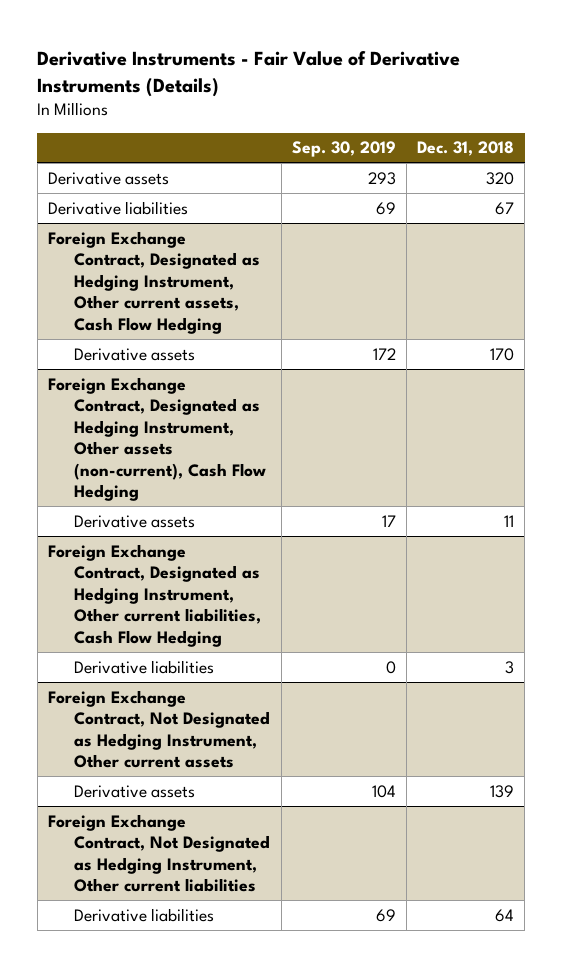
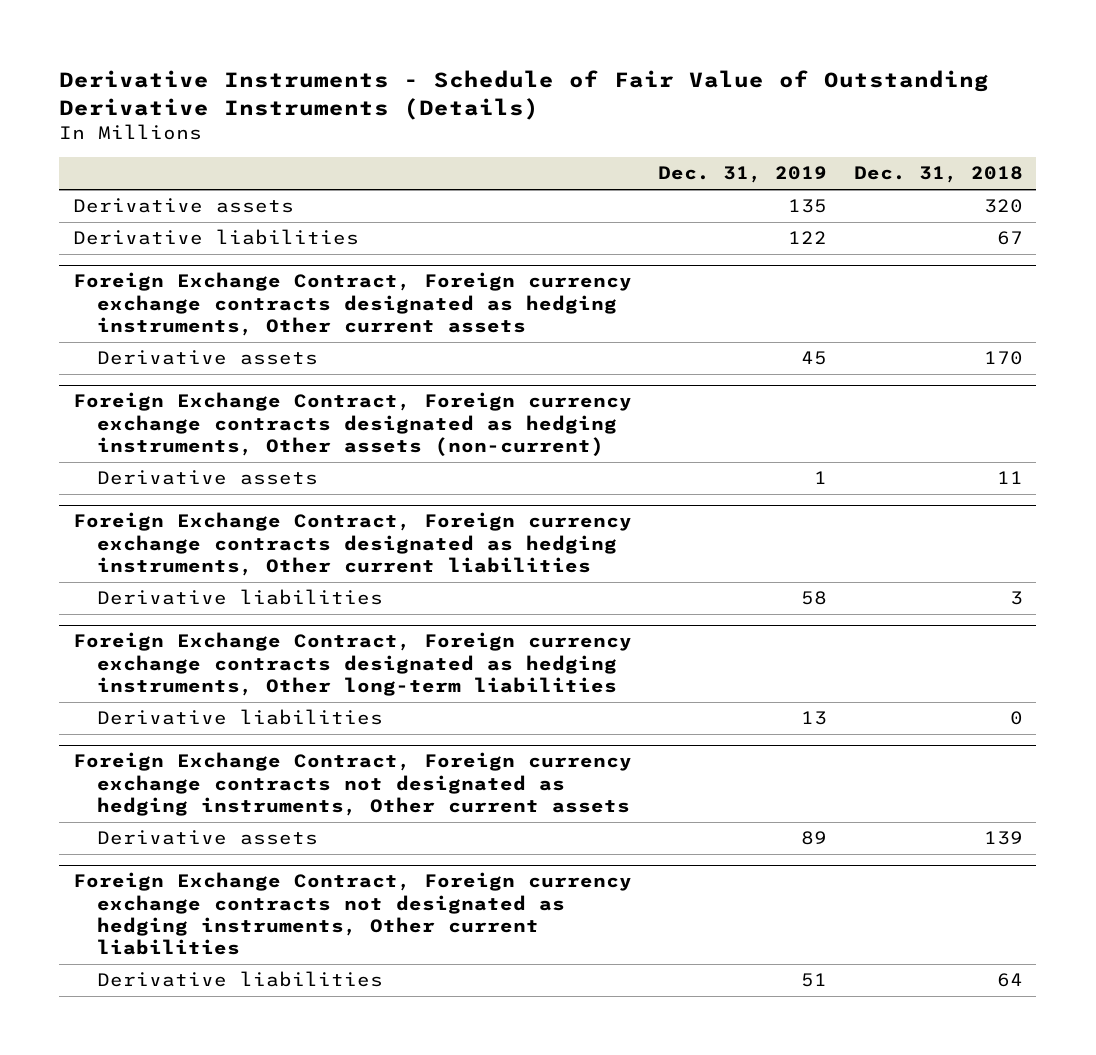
[37,50,461,97] Derivative Instruments - Fair Value of Derivative Instruments (Details) -> [59,70,990,120] Derivative Instruments - Schedule of Fair Value of Outstanding Derivative Instruments (Details)
[291,141,396,158] Sep. 30, 2019 -> none
none -> [658,166,828,184] Dec. 31, 2019
[48,230,261,334] Foreign Exchange Contract, Designated as Hedging Instrument, Other current assets, Cash Flow Hedging -> [72,272,632,336] Foreign Exchange Contract, Foreign currency exchange contracts designated as hedging instruments, Other current assets
[48,376,267,502] Foreign Exchange Contract, Designated as Hedging Instrument, Other assets (non-current), Cash Flow Hedging -> [72,392,632,456] Foreign Exchange Contract, Foreign currency exchange contracts designated as hedging instruments, Other assets (non-current)
[48,543,262,647] Foreign Exchange Contract, Designated as Hedging Instrument, Other current liabilities, Cash Flow Hedging -> [72,512,632,576] Foreign Exchange Contract, Foreign currency exchange contracts designated as hedging instruments, Other current liabilities
none -> [72,632,632,696] Foreign Exchange Contract, Foreign currency exchange contracts designated as hedging instruments, Other long-term liabilities
none -> [96,709,383,726] Derivative liabilities
[48,689,271,769] Foreign Exchange Contract, Not Designated as Hedging Instrument, Other current assets -> [72,752,632,816] Foreign Exchange Contract, Foreign currency exchange contracts not designated as hedging instruments, Other current assets
[48,813,271,893] Foreign Exchange Contract, Not Designated as Hedging Instrument, Other current liabilities -> [72,872,632,955] Foreign Exchange Contract, Foreign currency exchange contracts not designated as hedging instruments, Other current liabilities

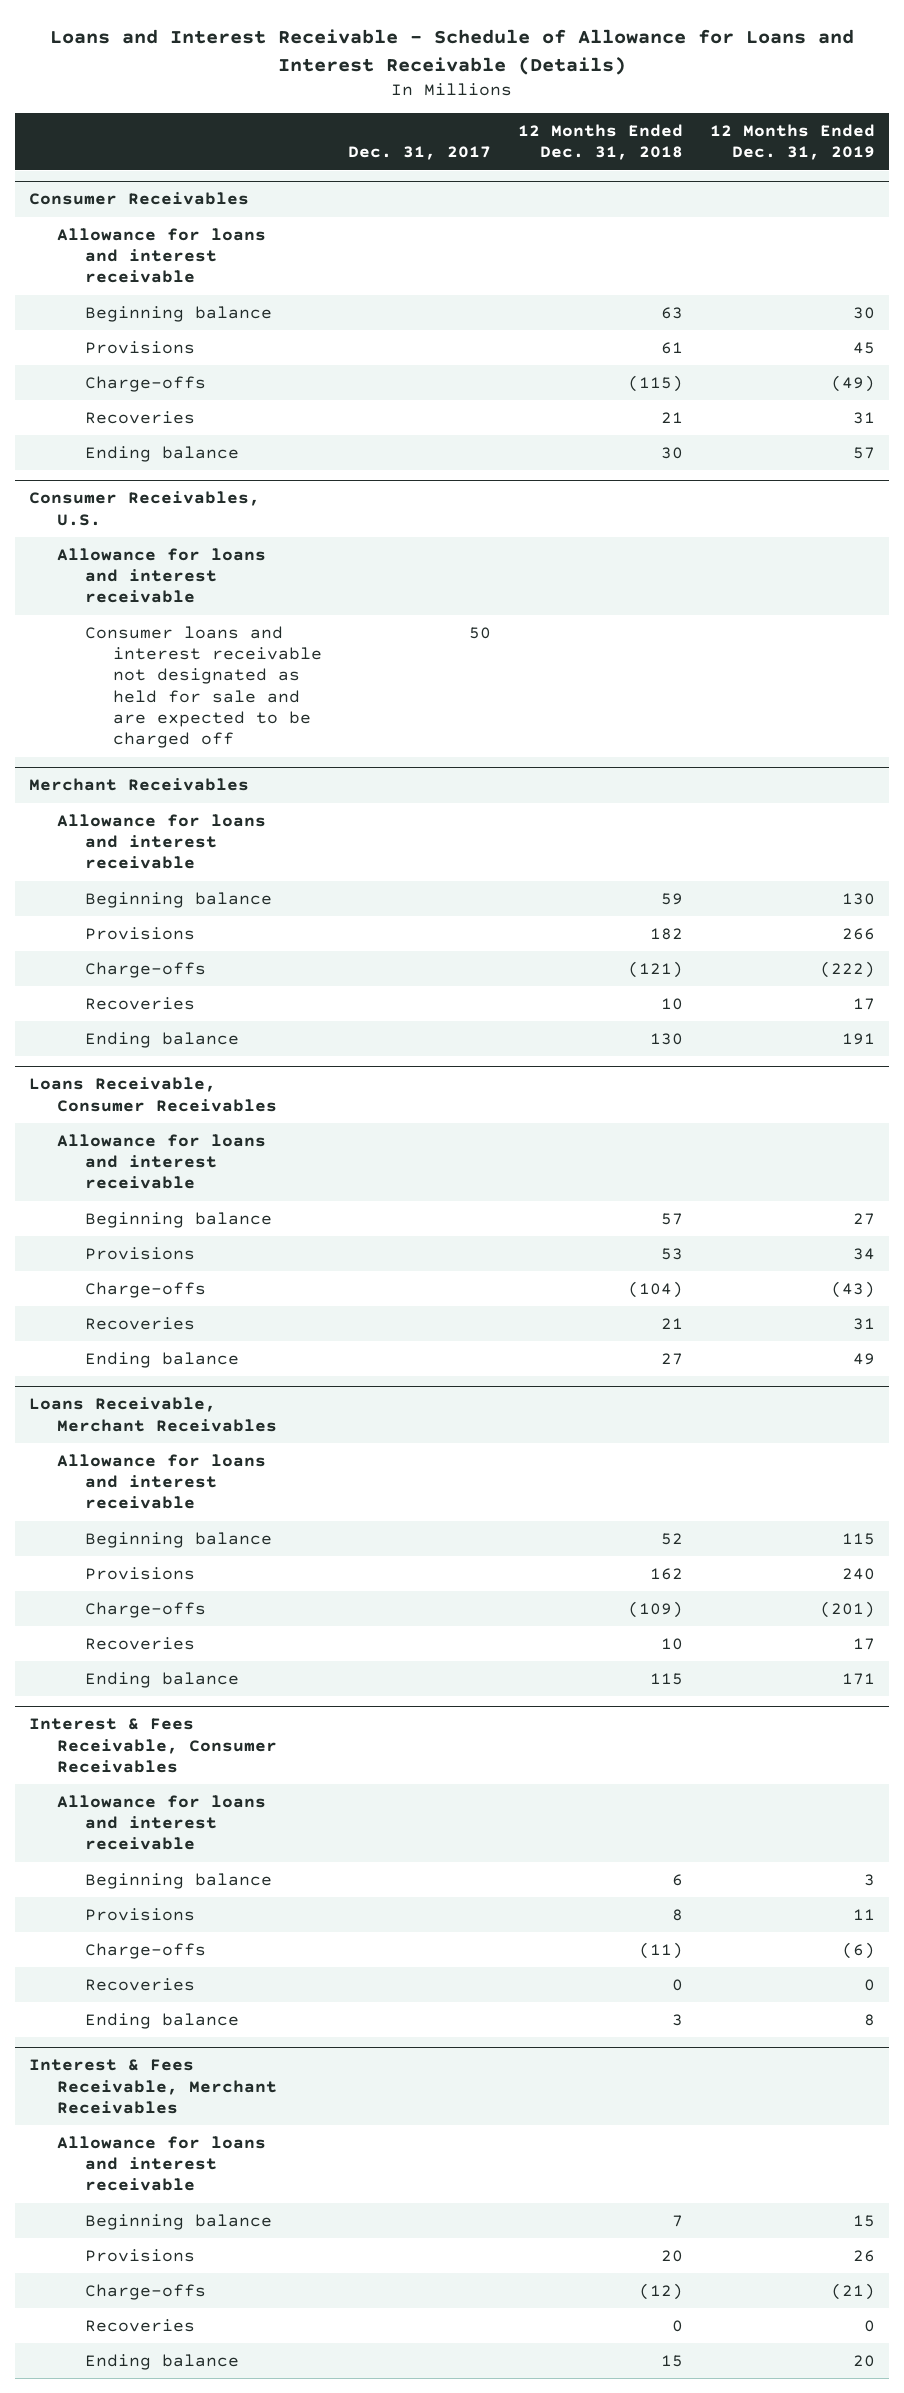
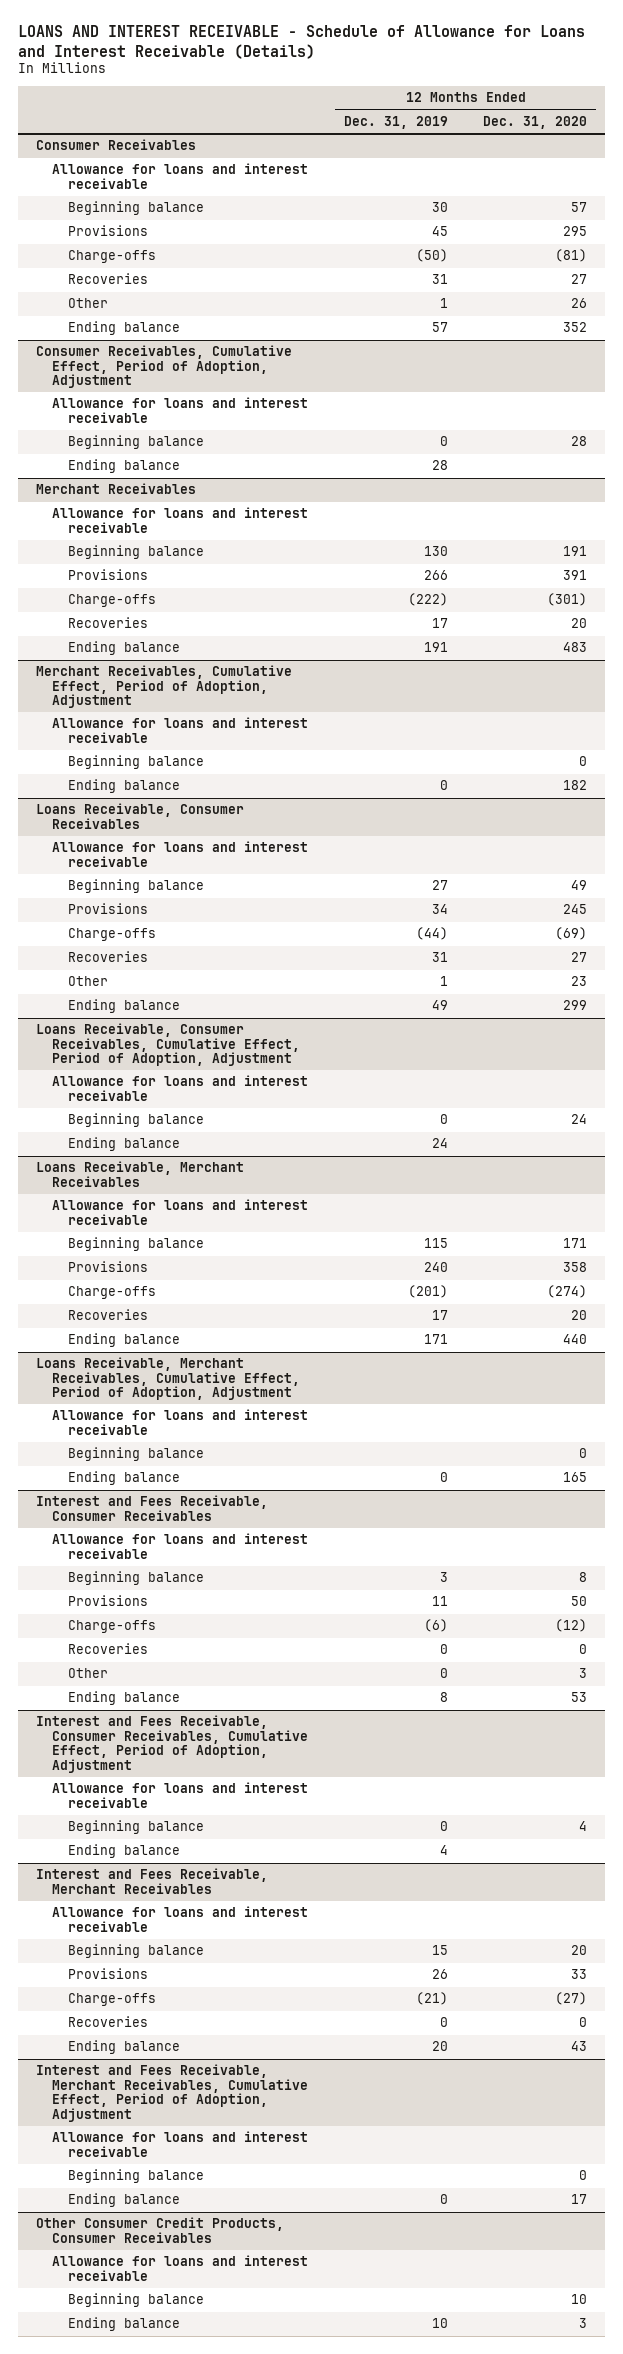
[49,29,854,76] Loans and Interest Receivable - Schedule of Allowance for Loans and Interest Receivable (Details) -> [18,25,586,59] LOANS AND INTEREST RECEIVABLE - Schedule of Allowance for Loans and Interest Receivable (Details)
[348,146,492,161] Dec. 31, 2017 -> none
[518,124,684,161] 12 Months Ended Dec. 31, 2018 -> none
none -> [483,116,588,130] Dec. 31, 2020
[831,374,876,392] (49) -> [415,249,448,263] (50)
none -> [67,298,108,309] Other
[28,491,260,526] Consumer Receivables, U.S. -> none
none -> [35,345,292,389] Consumer Receivables, Cumulative Effect, Period of Adoption, Adjustment
[84,625,322,749] Consumer loans and interest receivable not designated as held for sale and are expected to be charged off -> none
none -> [67,435,204,450] Beginning balance
none -> [67,459,180,474] Ending balance
none -> [35,665,292,709] Merchant Receivables, Cumulative Effect, Period of Adoption, Adjustment
none -> [51,717,308,743] Allowance for loans and interest receivable
none -> [67,755,204,770] Beginning balance
none -> [67,779,180,794] Ending balance
[831,1280,876,1298] (43) -> [415,927,448,941] (44)
none -> [67,976,108,987] Other
none -> [35,1023,300,1067] Loans Receivable, Consumer Receivables, Cumulative Effect, Period of Adoption, Adjustment
none -> [51,1075,308,1101] Allowance for loans and interest receivable
none -> [67,1113,204,1128] Beginning balance
none -> [67,1137,180,1152] Ending balance
[28,1718,277,1774] Interest & Fees Receivable, Consumer Receivables -> none
none -> [35,1357,300,1401] Loans Receivable, Merchant Receivables, Cumulative Effect, Period of Adoption, Adjustment
none -> [67,1447,204,1462] Beginning balance
none -> [67,1471,180,1486] Ending balance
none -> [35,1495,268,1521] Interest and Fees Receivable, Consumer Receivables
none -> [51,1533,308,1559] Allowance for loans and interest receivable
none -> [67,1668,108,1679] Other
[28,2059,277,2115] Interest & Fees Receivable, Merchant Receivables -> none
none -> [35,1715,308,1773] Interest and Fees Receivable, Consumer Receivables, Cumulative Effect, Period of Adoption, Adjustment
none -> [67,1820,204,1835] Beginning balance
none -> [67,1844,180,1859] Ending balance
none -> [35,1868,268,1894] Interest and Fees Receivable, Merchant Receivables
none -> [51,1906,308,1932] Allowance for loans and interest receivable
none -> [35,2064,308,2122] Interest and Fees Receivable, Merchant Receivables, Cumulative Effect, Period of Adoption, Adjustment
none -> [51,2131,308,2157] Allowance for loans and interest receivable
none -> [67,2169,204,2184] Beginning balance
none -> [67,2193,180,2208] Ending balance
none -> [35,2217,284,2243] Other Consumer Credit Products, Consumer Receivables
none -> [51,2255,308,2281] Allowance for loans and interest receivable
none -> [67,2293,204,2308] Beginning balance
none -> [67,2317,180,2332] Ending balance

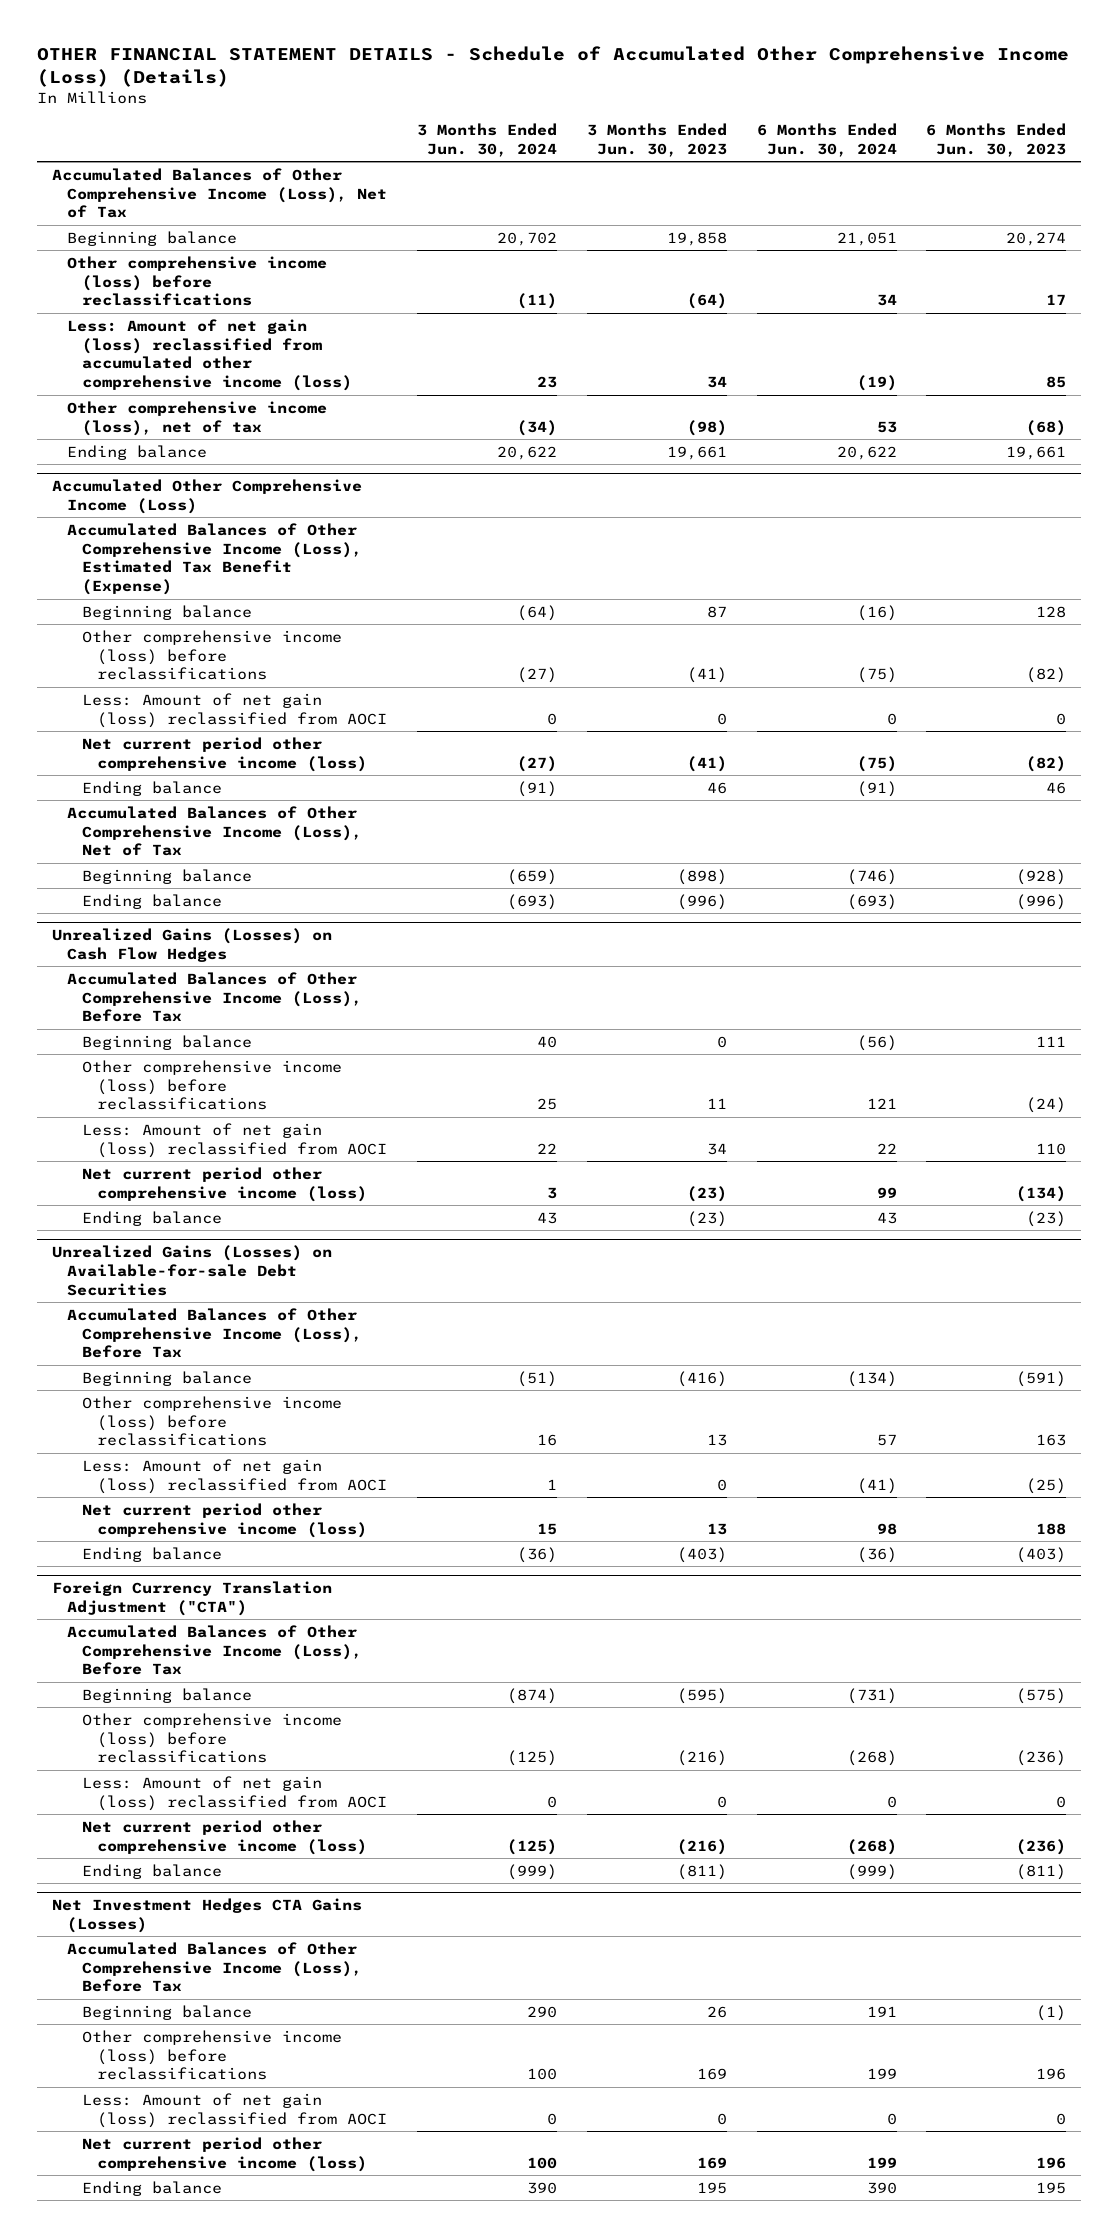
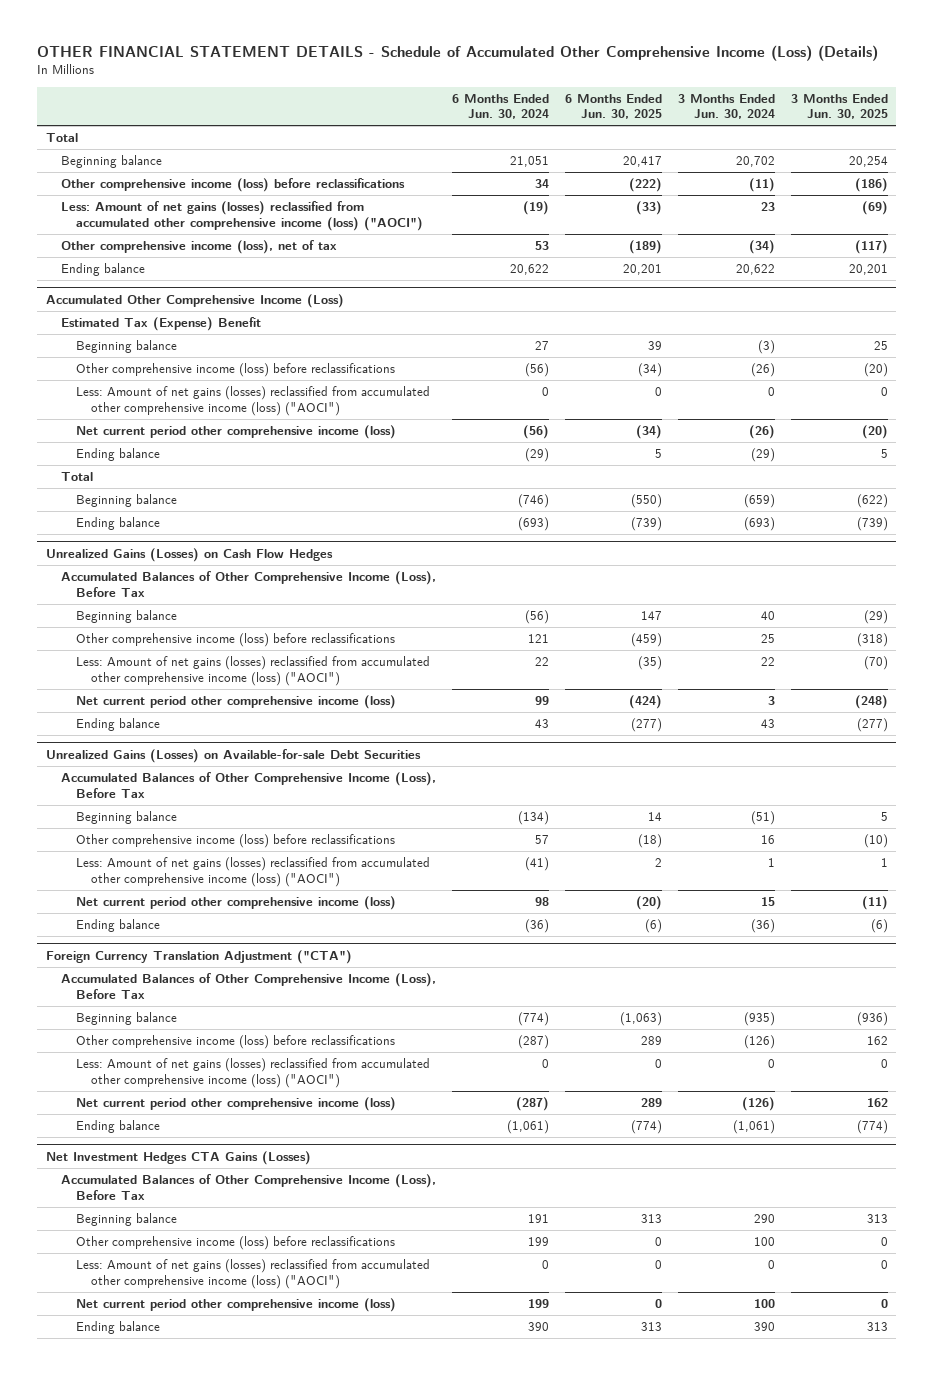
[586,123,727,157] 3 Months Ended Jun. 30, 2023 -> none
[926,123,1067,157] 6 Months Ended Jun. 30, 2023 -> none
none -> [564,93,662,120] 6 Months Ended Jun. 30, 2025
none -> [791,93,889,120] 3 Months Ended Jun. 30, 2025
[52,167,388,219] Accumulated Balances of Other Comprehensive Income (Loss), Net of Tax -> [45,132,78,142] Total
[67,318,353,392] Less: Amount of net gain (loss) reclassified from accumulated other comprehensive income (loss) -> [60,200,423,231] Less: Amount of net gains (losses) reclassified from accumulated other comprehensive income (loss) ("AOCI")
[67,522,363,596] Accumulated Balances of Other Comprehensive Income (Loss), Estimated Tax Benefit (Expense) -> [60,316,261,331] Estimated Tax (Expense) Benefit
[516,604,557,621] (64) -> [758,339,776,354] (3)
[856,604,897,621] (16) -> [534,340,549,350] 27
[516,667,557,684] (27) -> [751,362,776,377] (26)
[856,667,897,684] (75) -> [524,362,549,377] (56)
[82,692,388,728] Less: Amount of net gain (loss) reclassified from AOCI -> [75,385,430,416] Less: Amount of net gains (losses) reclassified from accumulated other comprehensive income (loss) ("AOCI")
[516,755,557,772] (27) -> [749,424,776,439] (26)
[856,755,897,772] (75) -> [522,424,549,439] (56)
[516,780,557,797] (91) -> [751,447,776,462] (29)
[856,780,897,797] (91) -> [524,447,549,462] (29)
[67,805,363,857] Accumulated Balances of Other Comprehensive Income (Loss), Net of Tax -> [60,471,93,481] Total
[82,1122,388,1158] Less: Amount of net gain (loss) reclassified from AOCI -> [75,655,430,686] Less: Amount of net gains (losses) reclassified from accumulated other comprehensive income (loss) ("AOCI")
[82,1458,388,1494] Less: Amount of net gain (loss) reclassified from AOCI -> [75,856,430,887] Less: Amount of net gains (losses) reclassified from accumulated other comprehensive income (loss) ("AOCI")
[506,1687,557,1704] (874) -> [744,1011,776,1026] (935)
[846,1687,897,1704] (731) -> [517,1011,549,1026] (774)
[506,1750,557,1767] (125) -> [744,1034,776,1049] (126)
[846,1750,897,1767] (268) -> [517,1034,549,1049] (287)
[82,1775,388,1811] Less: Amount of net gain (loss) reclassified from AOCI -> [75,1057,430,1088] Less: Amount of net gains (losses) reclassified from accumulated other comprehensive income (loss) ("AOCI")
[506,1838,557,1855] (125) -> [742,1096,776,1111] (126)
[846,1838,897,1855] (268) -> [515,1096,549,1111] (287)
[506,1863,557,1880] (999) -> [733,1119,776,1134] (1,061)
[846,1863,897,1880] (999) -> [506,1119,549,1134] (1,061)
[82,2092,388,2128] Less: Amount of net gain (loss) reclassified from AOCI -> [75,1258,430,1289] Less: Amount of net gains (losses) reclassified from accumulated other comprehensive income (loss) ("AOCI")

